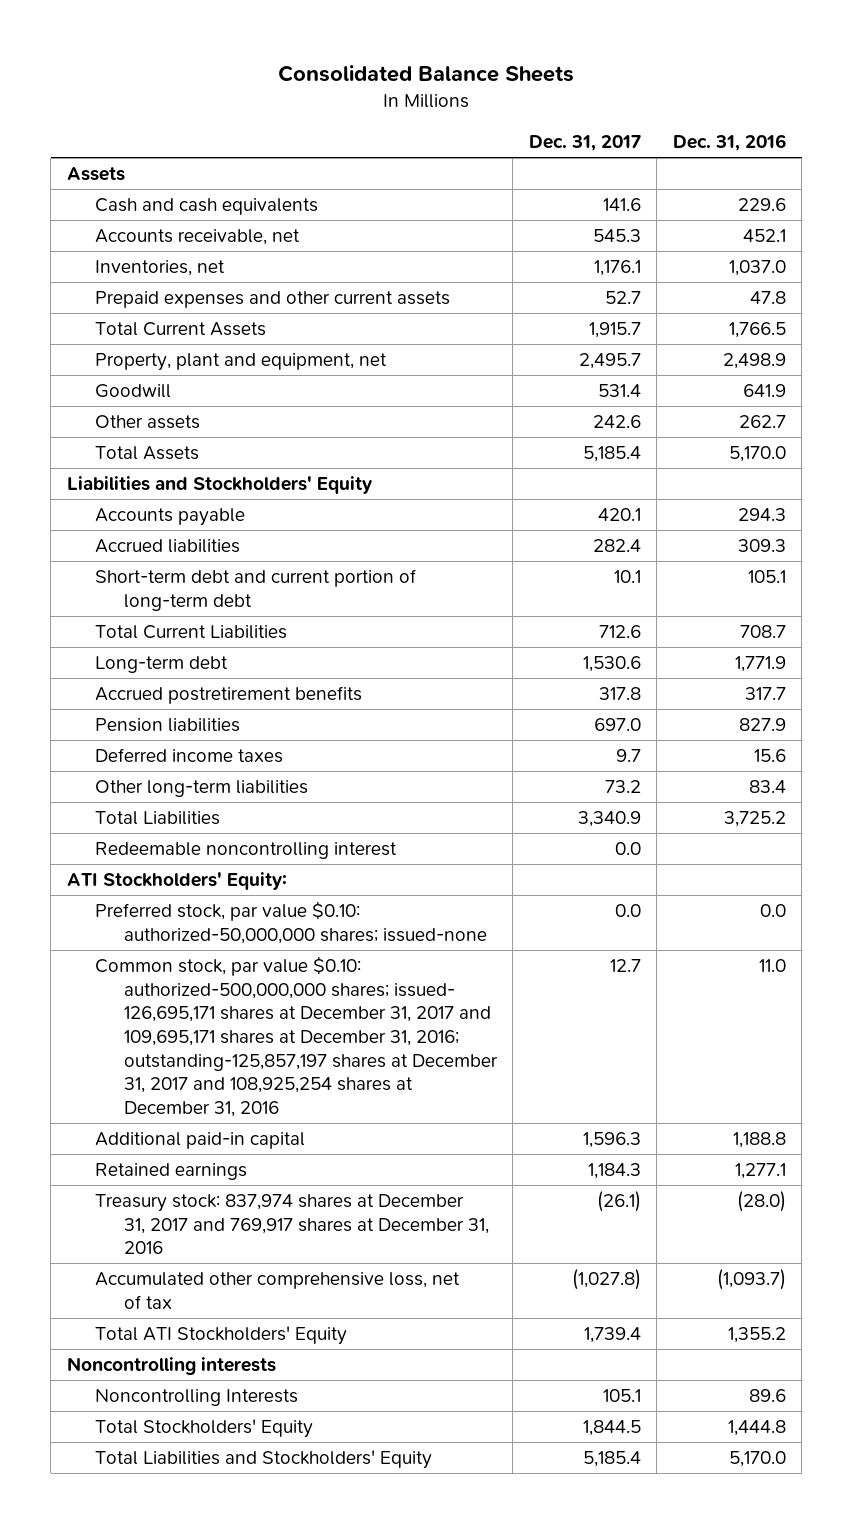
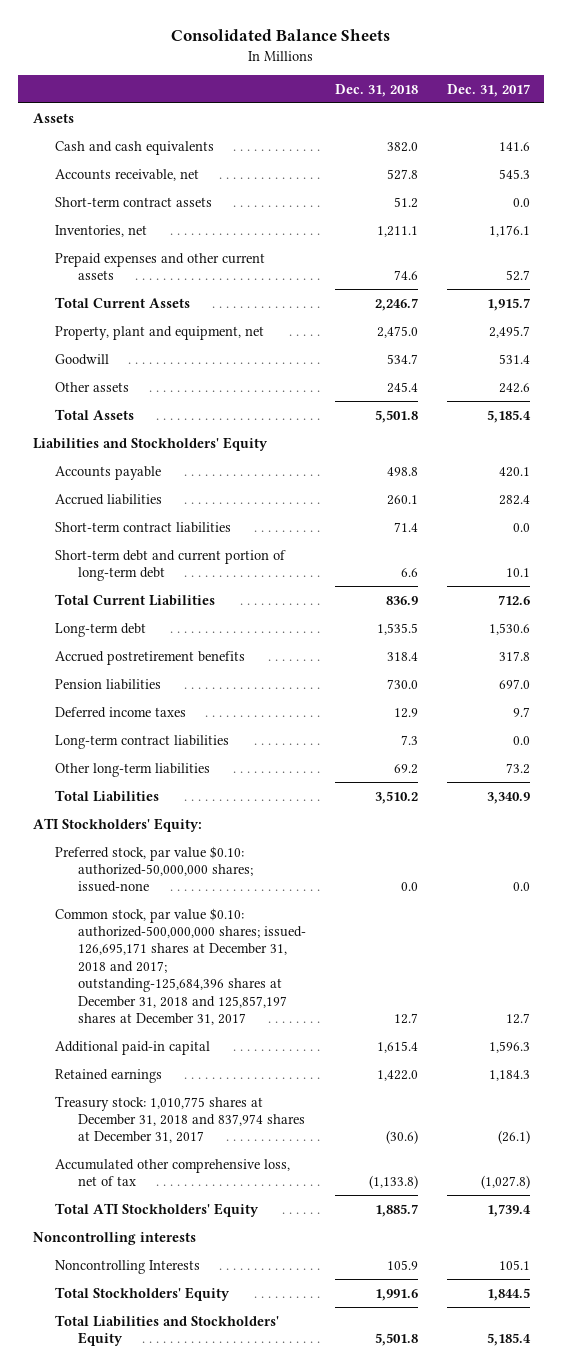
[672,134,786,152] Dec. 31, 2016 -> none
none -> [334,83,418,97] Dec. 31, 2018
none -> [55,196,213,207] Short-term contract assets
none -> [55,521,232,533] Short-term contract liabilities
none -> [55,734,230,749] Long-term contract liabilities
[95,842,398,860] Redeemable noncontrolling interest -> none
[95,956,498,1117] Common stock, par value $0.10: authorized-500,000,000 shares; issued- 126,695,171 shares at December 31, 2017 and 109,695,171 shares at December 31, 2016; outstanding-125,857,197 shares at December 31, 2017 and 108,925,254 shares at December 31, 2016 -> [55,907,306,1026] Common stock, par value $0.10: authorized-500,000,000 shares; issued- 126,695,171 shares at December 31, 2018 and 2017; outstanding-125,684,396 shares at December 31, 2018 and 125,857,197 shares at December 31, 2017
[95,1194,489,1255] Treasury stock: 837,974 shares at December 31, 2017 and 769,917 shares at December 31, 2016 -> [55,1095,305,1144] Treasury stock: 1,010,775 shares at December 31, 2018 and 837,974 shares at December 31, 2017

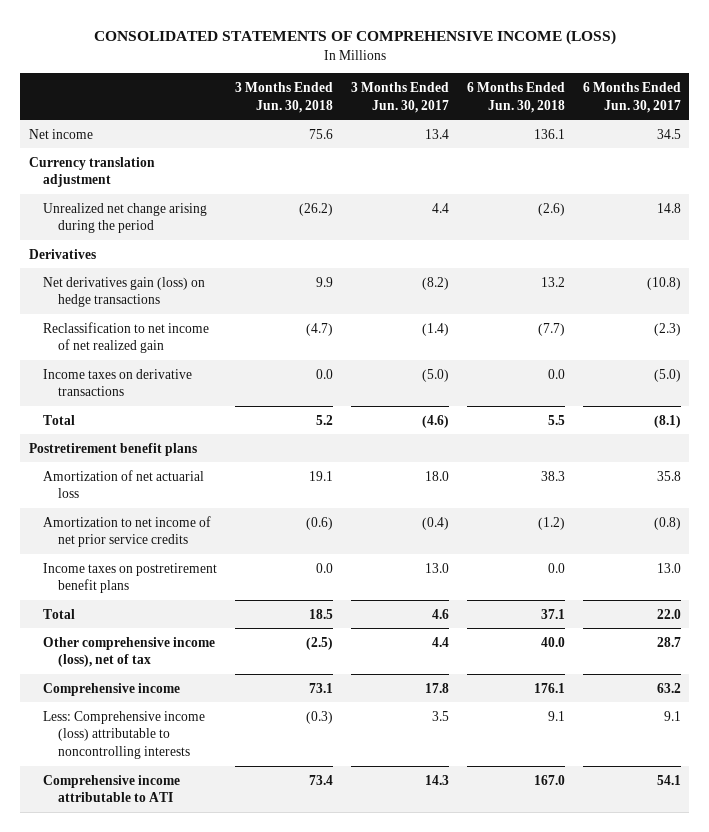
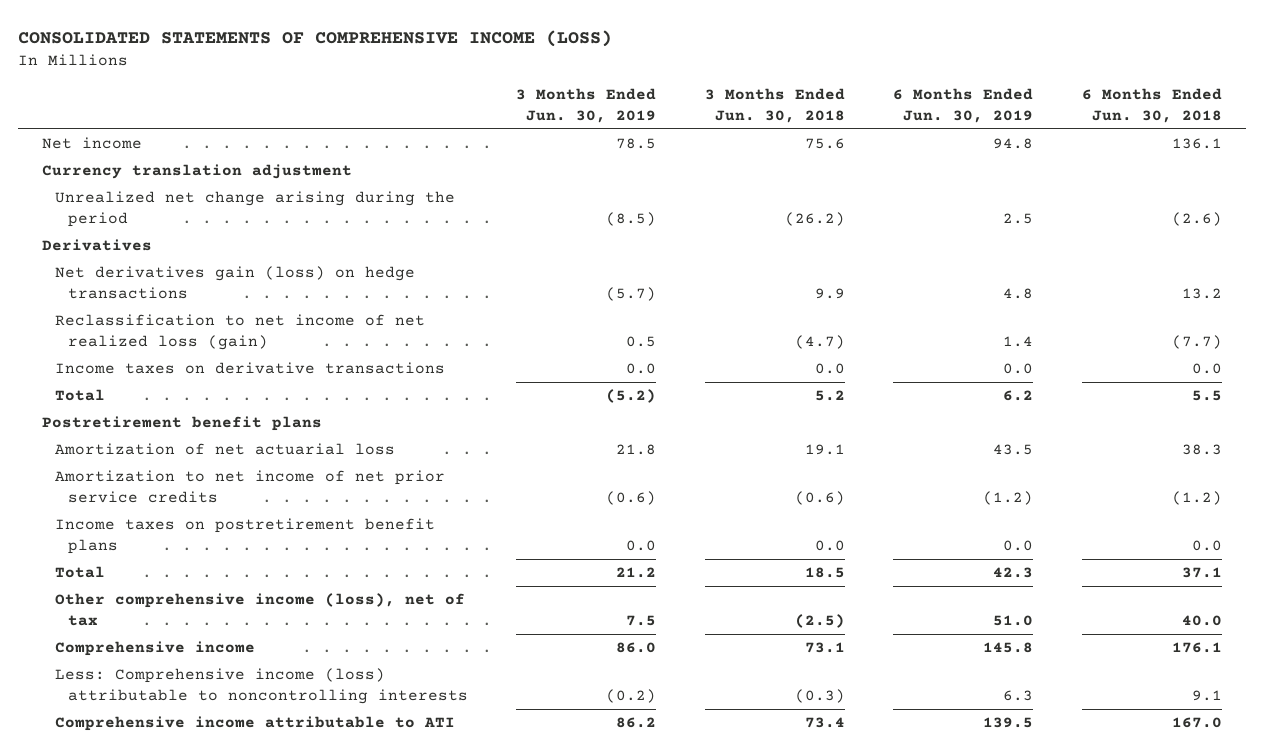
[350,81,449,113] 3 Months Ended Jun. 30, 2017 -> none
[582,81,681,113] 6 Months Ended Jun. 30, 2017 -> none
none -> [516,88,657,124] 3 Months Ended Jun. 30, 2019
none -> [893,88,1034,124] 6 Months Ended Jun. 30, 2019
[43,321,210,354] Reclassification to net income of net realized gain -> [54,314,425,351] Reclassification to net income of net realized loss (gain)

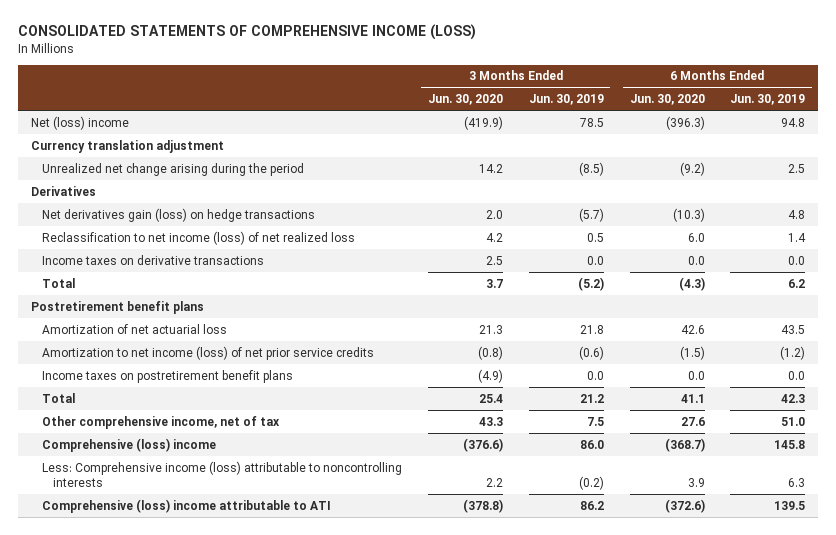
[704,88,845,124] 3 Months Ended Jun. 30, 2018 -> none
[1082,88,1223,124] 6 Months Ended Jun. 30, 2018 -> none
none -> [427,93,503,105] Jun. 30, 2020
none -> [629,93,705,105] Jun. 30, 2020
[42,137,143,150] Net income -> [30,115,129,130] Net (loss) income
[54,314,425,351] Reclassification to net income of net realized loss (gain) -> [41,230,355,245] Reclassification to net income (loss) of net realized loss
[54,470,445,504] Amortization to net income of net prior service credits -> [41,345,374,360] Amortization to net income (loss) of net prior service credits
[54,593,465,627] Other comprehensive income (loss), net of tax -> [41,415,280,429] Other comprehensive income, net of tax
[54,641,255,657] Comprehensive income -> [41,437,216,452] Comprehensive (loss) income
[54,716,455,732] Comprehensive income attributable to ATI -> [41,498,331,513] Comprehensive (loss) income attributable to ATI

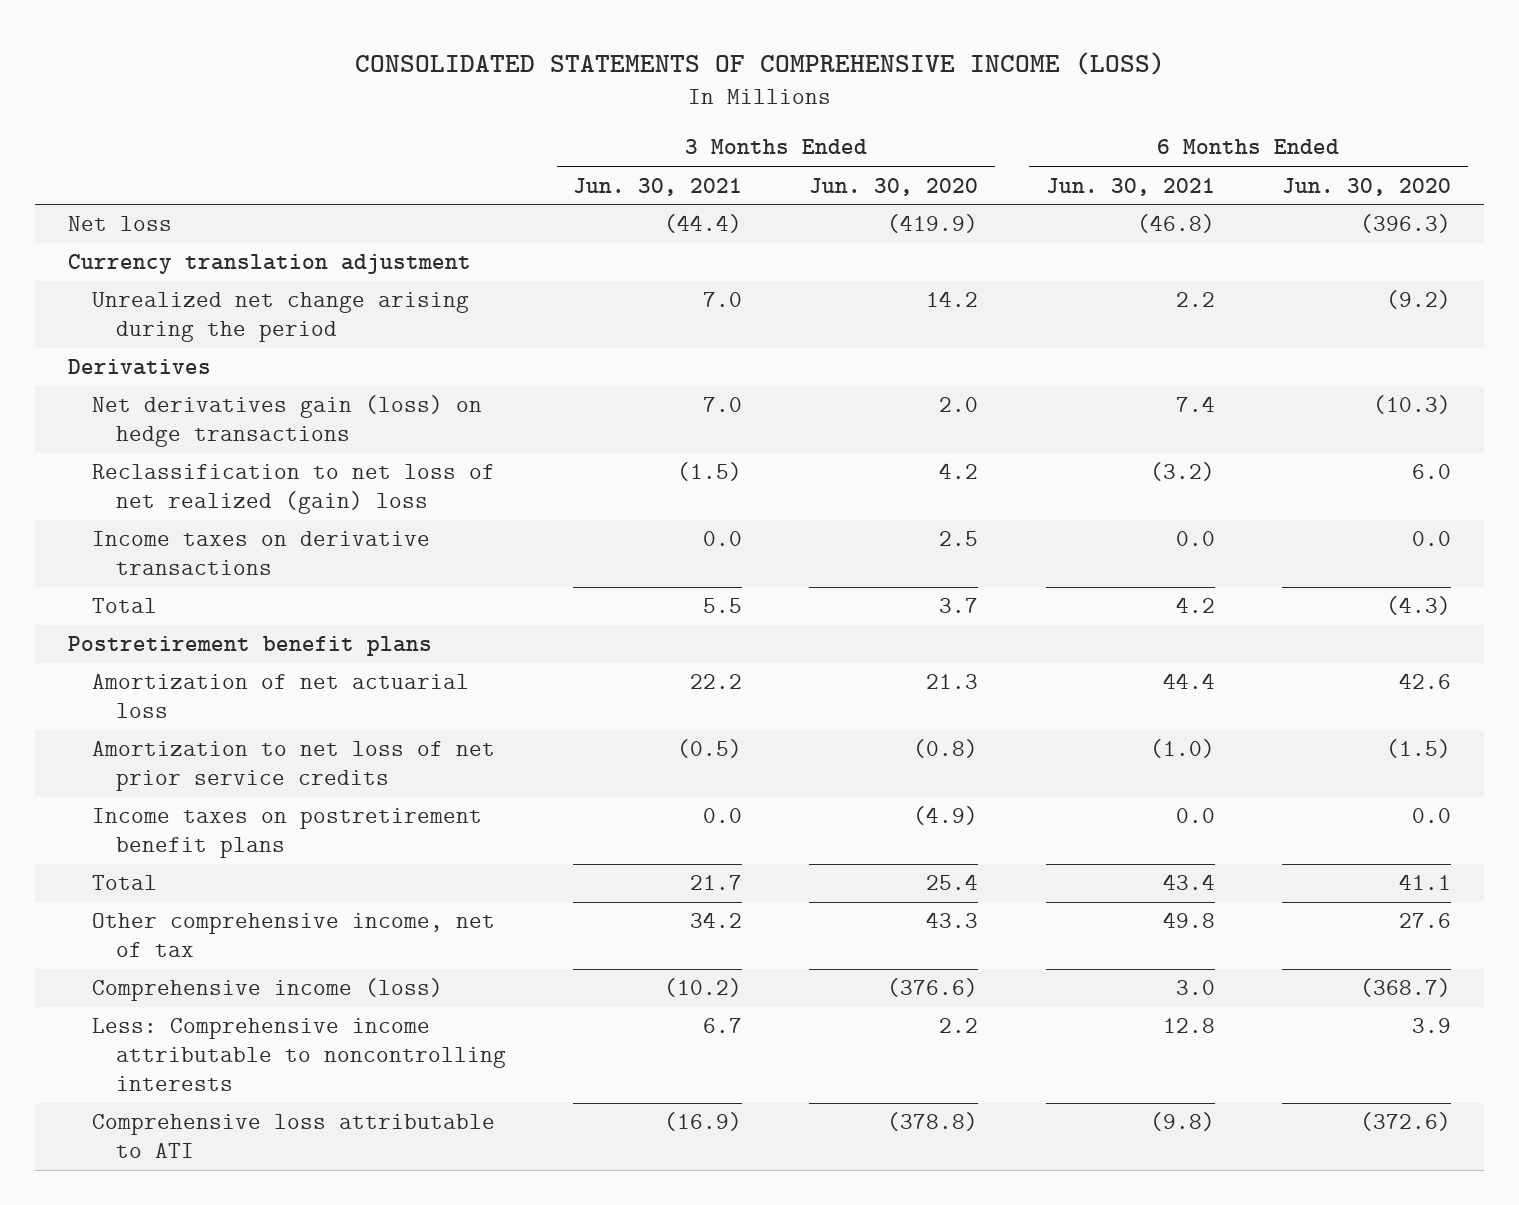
[528,93,604,105] Jun. 30, 2019 -> none
[730,93,806,105] Jun. 30, 2019 -> none
none -> [573,177,743,196] Jun. 30, 2021
none -> [1045,177,1215,196] Jun. 30, 2021
[30,115,129,130] Net (loss) income -> [68,216,173,232] Net loss
[41,230,355,245] Reclassification to net income (loss) of net realized loss -> [92,464,496,515] Reclassification to net loss of net realized (gain) loss
[41,345,374,360] Amortization to net income (loss) of net prior service credits -> [92,741,496,792] Amortization to net loss of net prior service credits
[41,437,216,452] Comprehensive (loss) income -> [92,978,444,1002] Comprehensive income (loss)
[41,460,402,487] Less: Comprehensive income (loss) attributable to noncontrolling interests -> [92,1018,507,1092] Less: Comprehensive income attributable to noncontrolling interests
[41,498,331,513] Comprehensive (loss) income attributable to ATI -> [92,1114,496,1159] Comprehensive loss attributable to ATI

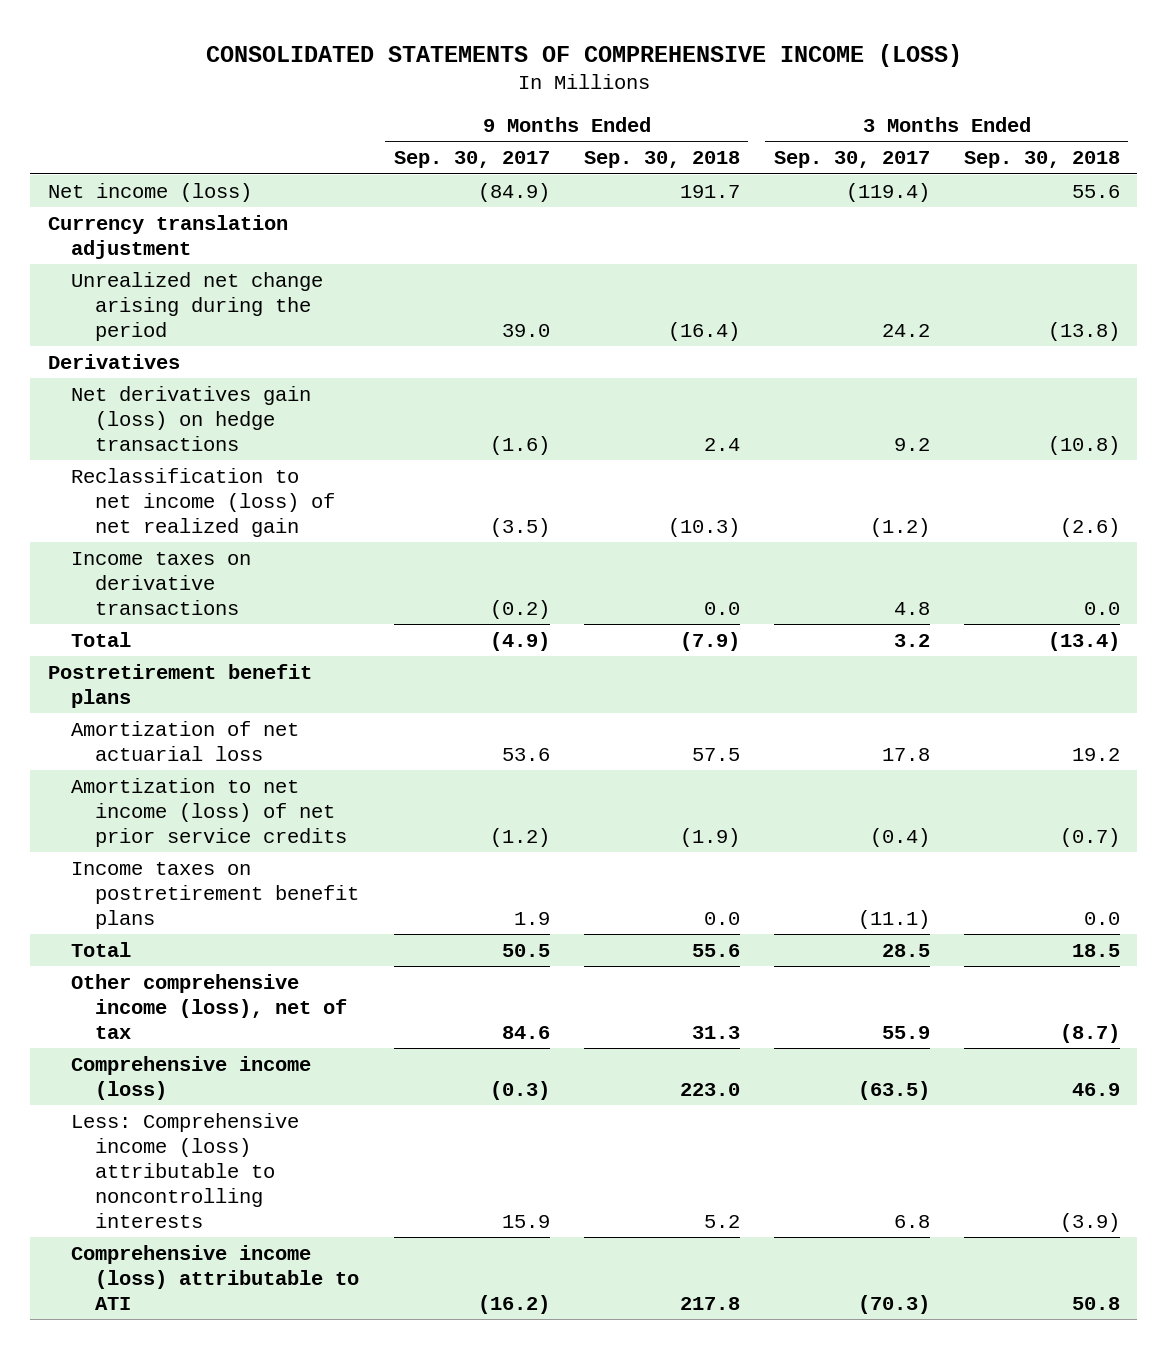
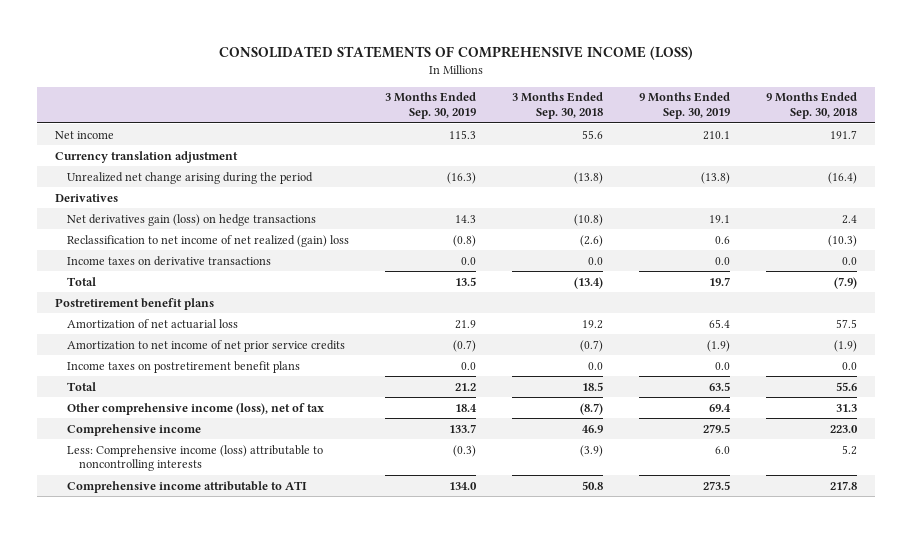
[393,151,550,169] Sep. 30, 2017 -> none
[773,151,930,169] Sep. 30, 2017 -> none
none -> [385,92,477,120] 3 Months Ended Sep. 30, 2019
none -> [639,92,731,120] 9 Months Ended Sep. 30, 2019
[47,182,252,202] Net income (loss) -> [55,130,115,139] Net income
[71,467,336,537] Reclassification to net income (loss) of net realized gain -> [66,234,349,247] Reclassification to net income of net realized (gain) loss
[71,777,348,847] Amortization to net income (loss) of net prior service credits -> [66,339,345,352] Amortization to net income of net prior service credits
[71,1055,312,1100] Comprehensive income (loss) -> [66,423,201,436] Comprehensive income
[71,1244,360,1310] Comprehensive income (loss) attributable to ATI -> [66,480,307,493] Comprehensive income attributable to ATI

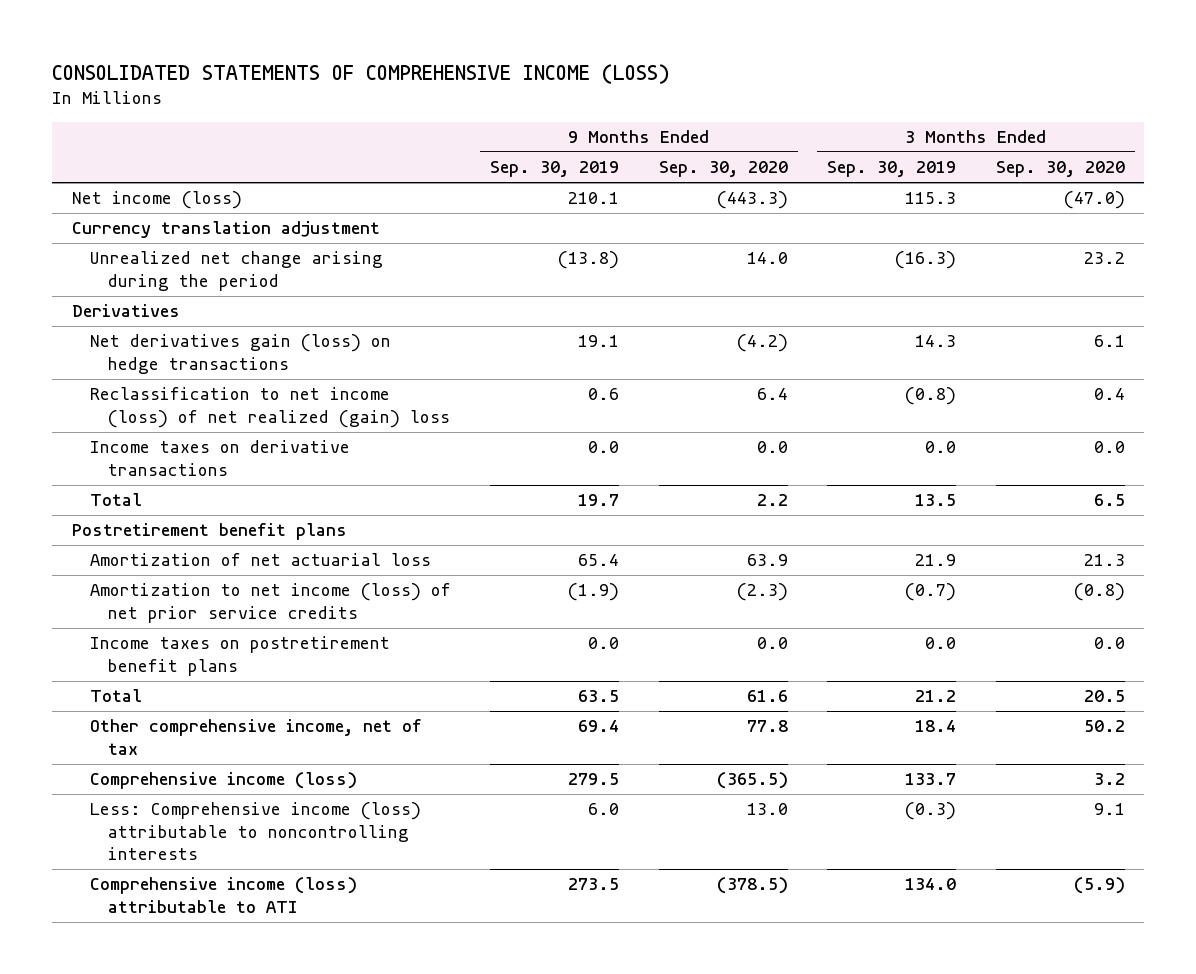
[512,92,604,120] 3 Months Ended Sep. 30, 2018 -> none
[766,92,858,120] 9 Months Ended Sep. 30, 2018 -> none
none -> [658,161,788,178] Sep. 30, 2020
none -> [995,161,1125,178] Sep. 30, 2020
[55,130,115,139] Net income -> [71,191,242,210] Net income (loss)
[66,234,349,247] Reclassification to net income of net realized (gain) loss -> [89,387,451,428] Reclassification to net income (loss) of net realized (gain) loss
[66,339,345,352] Amortization to net income of net prior service credits -> [89,583,451,623] Amortization to net income (loss) of net prior service credits
[66,402,324,415] Other comprehensive income (loss), net of tax -> [89,719,422,755] Other comprehensive income, net of tax
[66,423,201,436] Comprehensive income -> [89,772,357,790] Comprehensive income (loss)
[66,480,307,493] Comprehensive income attributable to ATI -> [89,877,357,913] Comprehensive income (loss) attributable to ATI

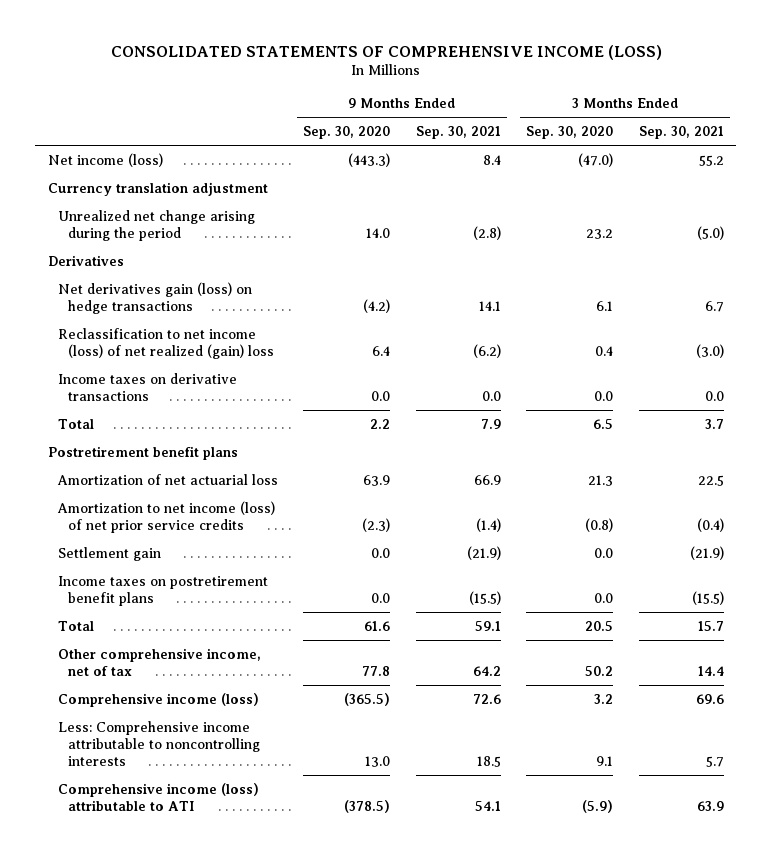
[490,161,620,178] Sep. 30, 2019 -> none
[827,161,957,178] Sep. 30, 2019 -> none
none -> [415,126,501,140] Sep. 30, 2021
none -> [638,126,724,140] Sep. 30, 2021
none -> [57,546,161,561] Settlement gain
[89,802,421,861] Less: Comprehensive income (loss) attributable to noncontrolling interests -> [57,720,261,767] Less: Comprehensive income attributable to noncontrolling interests

